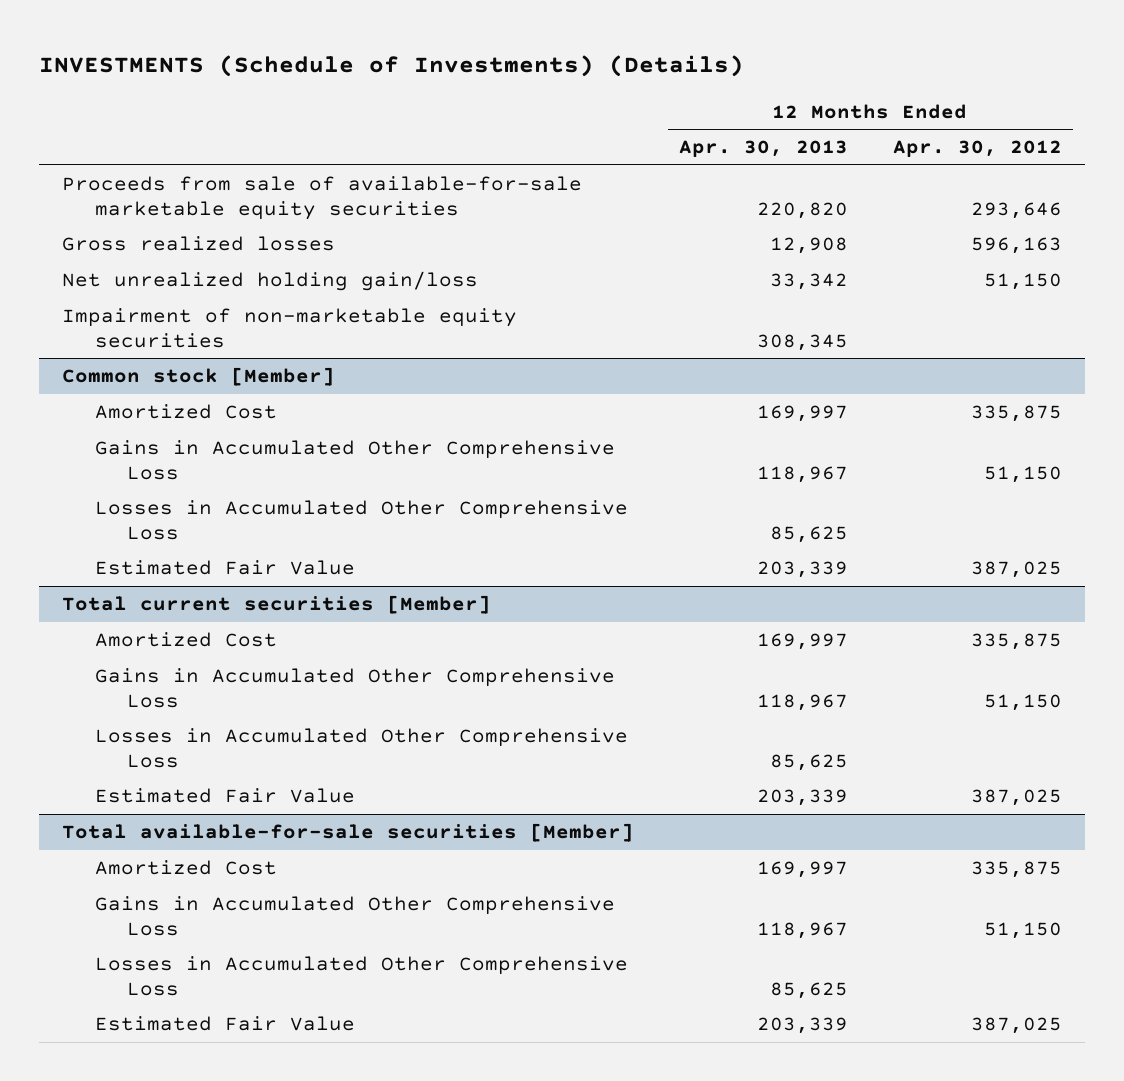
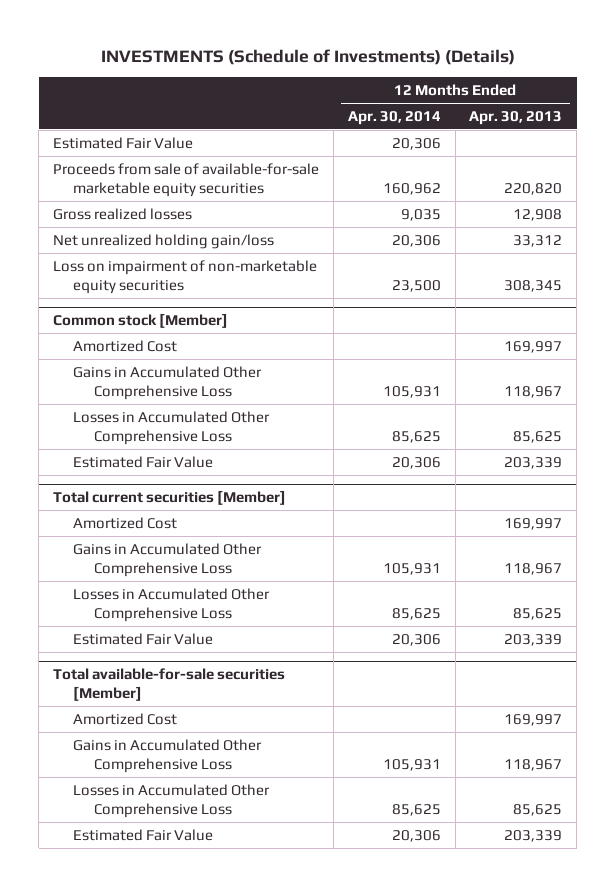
[893,140,1063,158] Apr. 30, 2012 -> none
none -> [347,110,441,125] Apr. 30, 2014
none -> [53,136,194,149] Estimated Fair Value
[769,273,848,291] 33,342 -> [513,234,563,247] 33,312
[61,308,517,348] Impairment of non-marketable equity securities -> [53,259,318,294] Loss on impairment of non-marketable equity securities

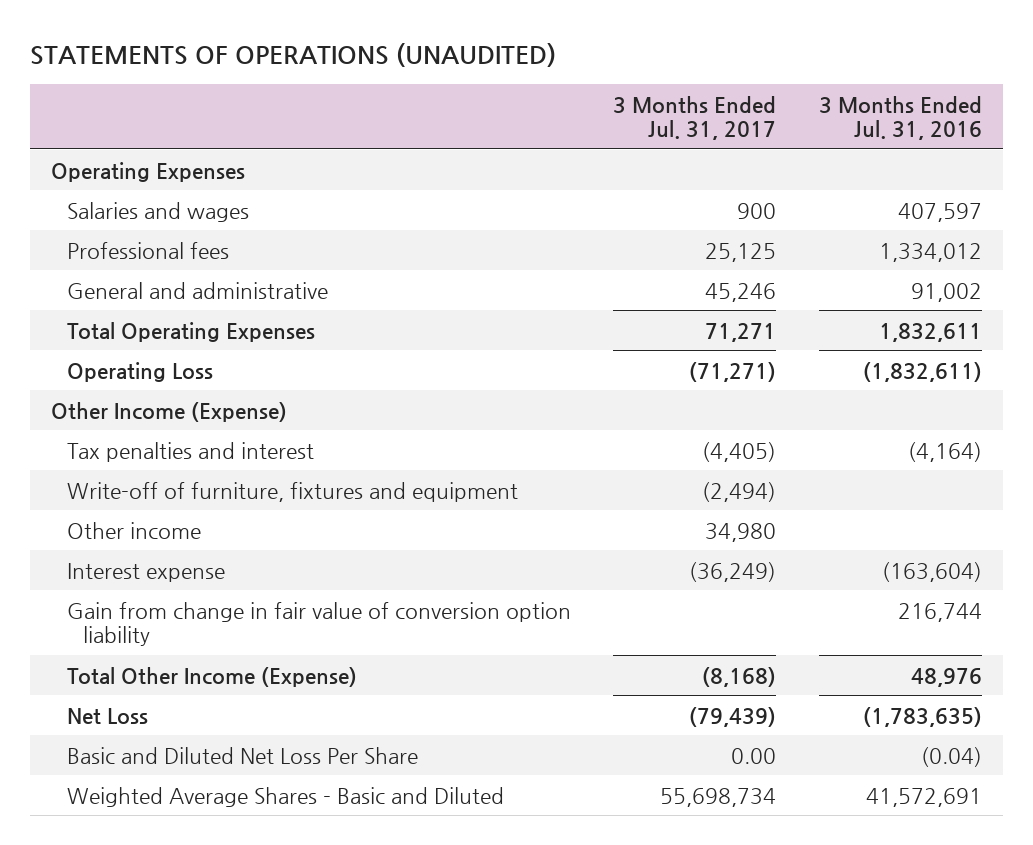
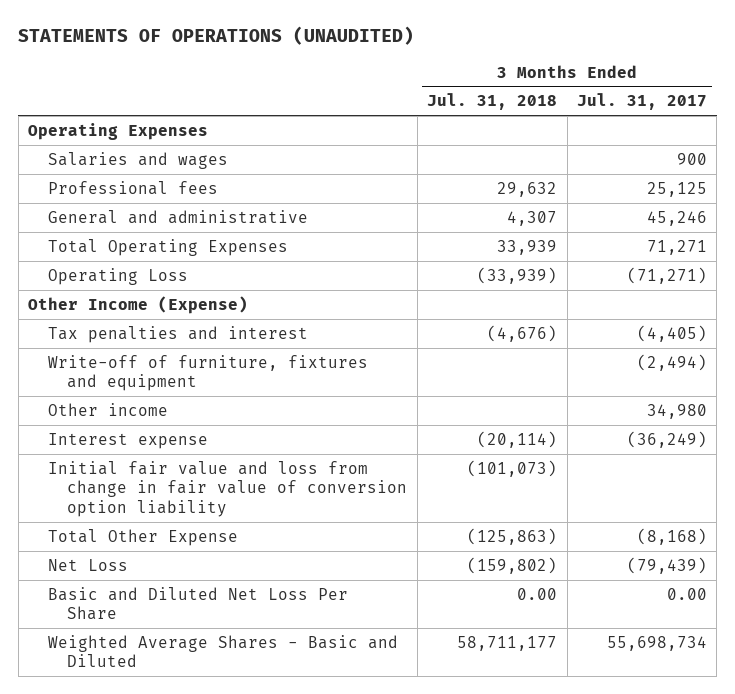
[818,95,982,141] 3 Months Ended Jul. 31, 2016 -> none
none -> [427,93,558,111] Jul. 31, 2018
[66,601,571,647] Gain from change in fair value of conversion option liability -> [47,460,408,517] Initial fair value and loss from change in fair value of conversion option liability
[66,666,357,687] Total Other Income (Expense) -> [47,528,238,546] Total Other Expense

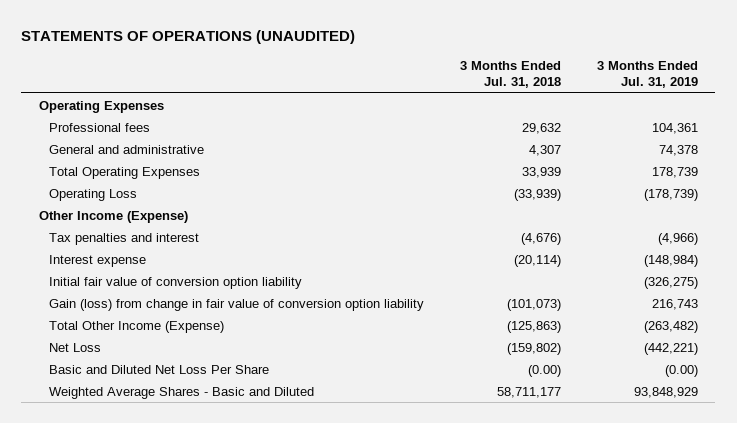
[576,93,707,111] Jul. 31, 2017 -> none
none -> [596,60,698,88] 3 Months Ended Jul. 31, 2019
[47,151,228,169] Salaries and wages -> none
[47,354,368,392] Write-off of furniture, fixtures and equipment -> none
[47,402,168,416] Other income -> none
none -> [49,276,303,289] Initial fair value of conversion option liability
[47,460,408,517] Initial fair value and loss from change in fair value of conversion option liability -> [49,298,425,311] Gain (loss) from change in fair value of conversion option liability
[47,528,238,546] Total Other Expense -> [49,320,225,333] Total Other Income (Expense)
[517,587,558,600] 0.00 -> [527,364,561,377] (0.00)

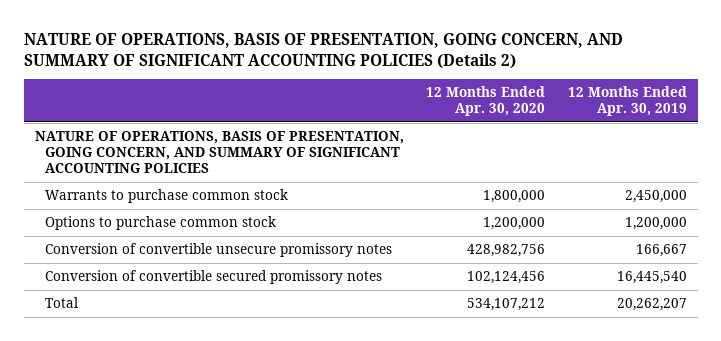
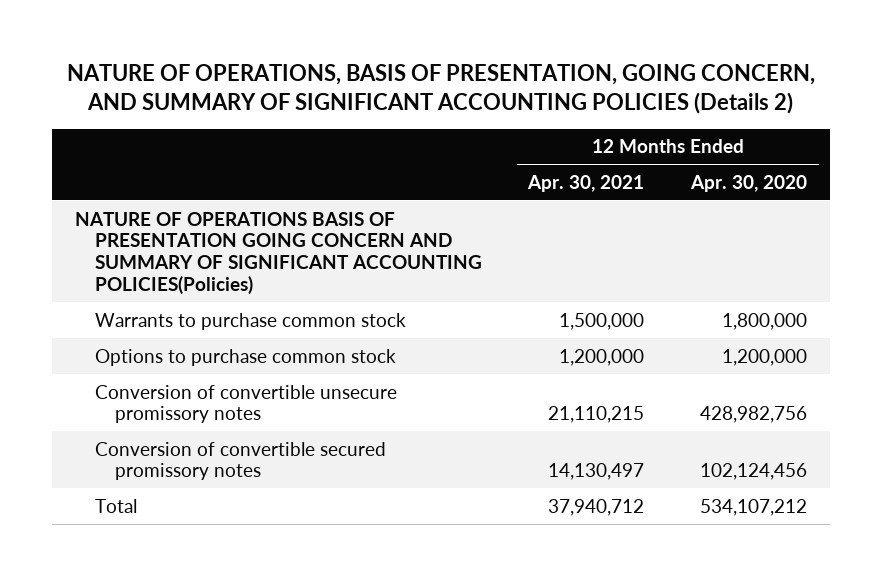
[567,86,687,117] 12 Months Ended Apr. 30, 2019 -> none
none -> [527,174,645,192] Apr. 30, 2021
[34,131,404,174] NATURE OF OPERATIONS, BASIS OF PRESENTATION, GOING CONCERN, AND SUMMARY OF SIGNIFICANT ACCOUNTING POLICIES -> [74,211,482,294] NATURE OF OPERATIONS BASIS OF PRESENTATION GOING CONCERN AND SUMMARY OF SIGNIFICANT ACCOUNTING POLICIES(Policies)

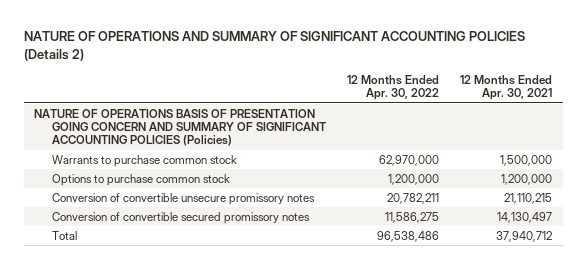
[66,63,815,114] NATURE OF OPERATIONS, BASIS OF PRESENTATION, GOING CONCERN, AND SUMMARY OF SIGNIFICANT ACCOUNTING POLICIES (Details 2) -> [23,31,525,62] NATURE OF OPERATIONS AND SUMMARY OF SIGNIFICANT ACCOUNTING POLICIES (Details 2)
[689,174,807,192] Apr. 30, 2020 -> none
none -> [347,74,440,101] 12 Months Ended Apr. 30, 2022
[74,211,482,294] NATURE OF OPERATIONS BASIS OF PRESENTATION GOING CONCERN AND SUMMARY OF SIGNIFICANT ACCOUNTING POLICIES(Policies) -> [34,108,327,147] NATURE OF OPERATIONS BASIS OF PRESENTATION GOING CONCERN AND SUMMARY OF SIGNIFICANT ACCOUNTING POLICIES (Policies)

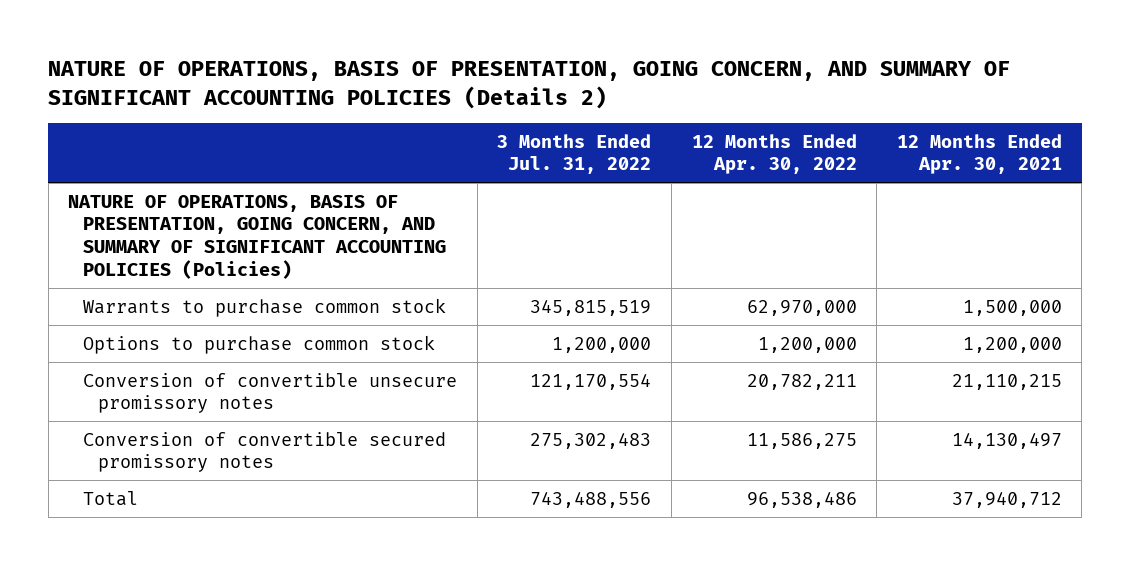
[23,31,525,62] NATURE OF OPERATIONS AND SUMMARY OF SIGNIFICANT ACCOUNTING POLICIES (Details 2) -> [48,61,1011,109] NATURE OF OPERATIONS, BASIS OF PRESENTATION, GOING CONCERN, AND SUMMARY OF SIGNIFICANT ACCOUNTING POLICIES (Details 2)
none -> [497,133,652,175] 3 Months Ended Jul. 31, 2022
[34,108,327,147] NATURE OF OPERATIONS BASIS OF PRESENTATION GOING CONCERN AND SUMMARY OF SIGNIFICANT ACCOUNTING POLICIES (Policies) -> [68,194,447,280] NATURE OF OPERATIONS, BASIS OF PRESENTATION, GOING CONCERN, AND SUMMARY OF SIGNIFICANT ACCOUNTING POLICIES (Policies)

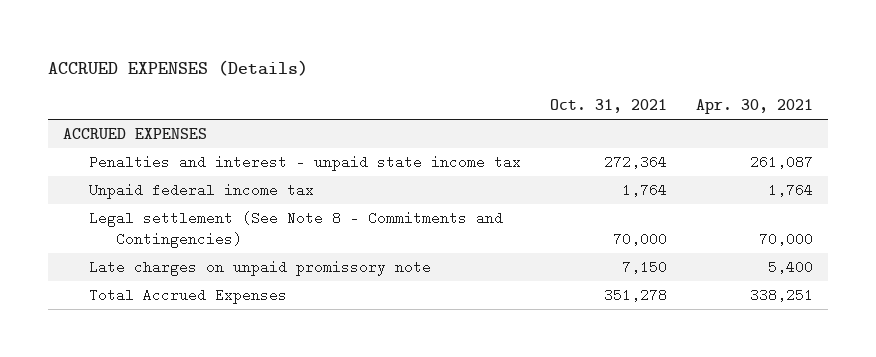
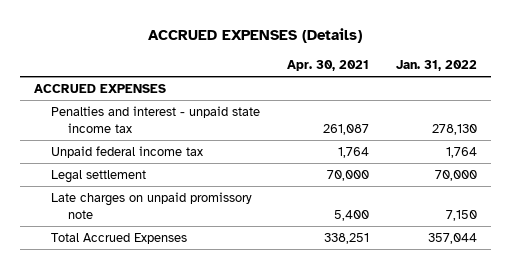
[550,99,668,114] Oct. 31, 2021 -> none
none -> [396,60,478,72] Jan. 31, 2022
[89,211,504,248] Legal settlement (See Note 8 - Commitments and Contingencies) -> [50,170,146,184] Legal settlement

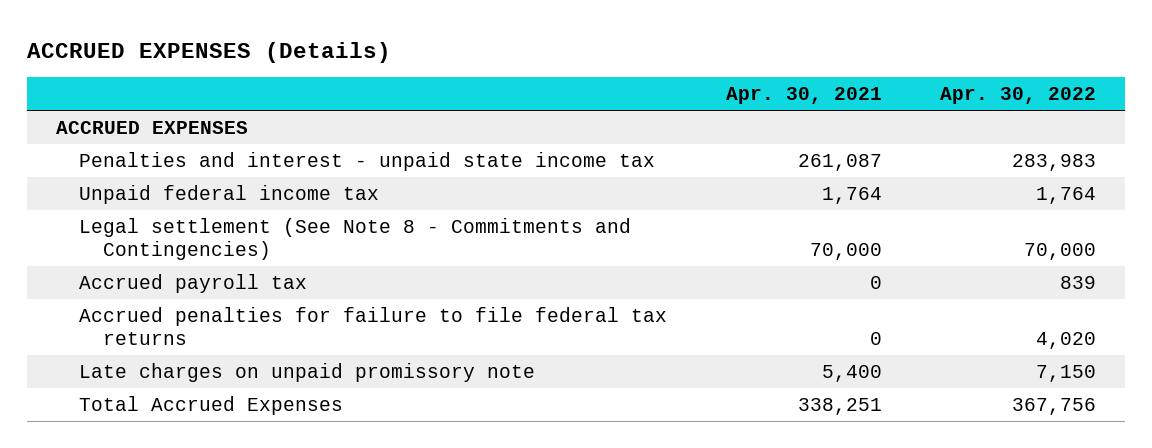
[396,60,478,72] Jan. 31, 2022 -> none
none -> [939,87,1096,105] Apr. 30, 2022
[50,170,146,184] Legal settlement -> [79,218,632,260] Legal settlement (See Note 8 - Commitments and Contingencies)
none -> [79,274,308,294] Accrued payroll tax
none -> [79,307,668,345] Accrued penalties for failure to file federal tax returns

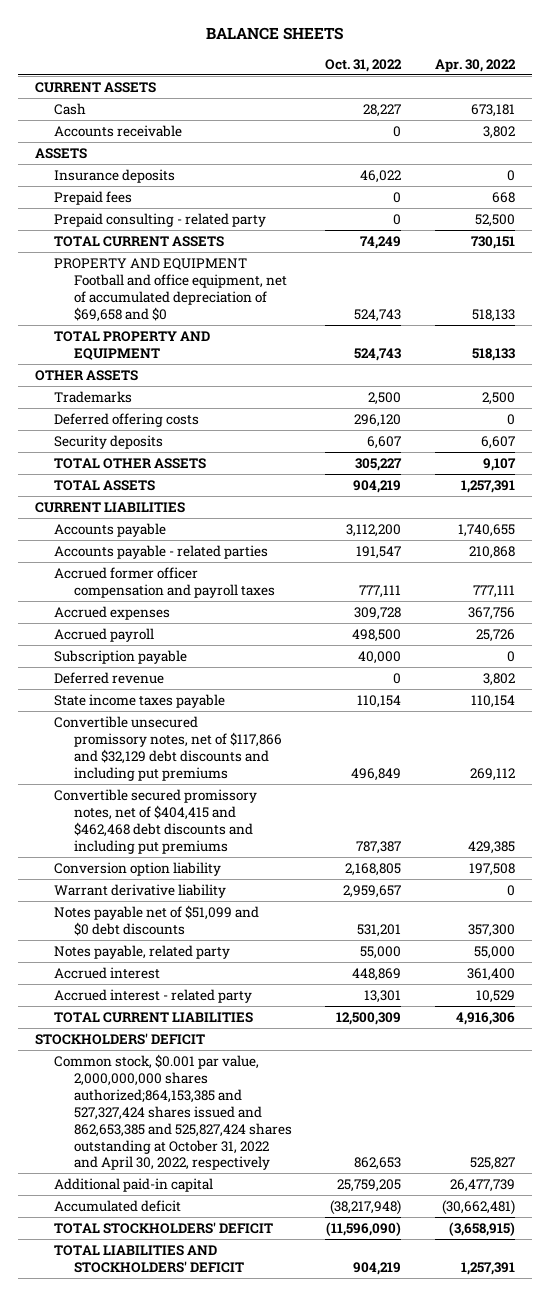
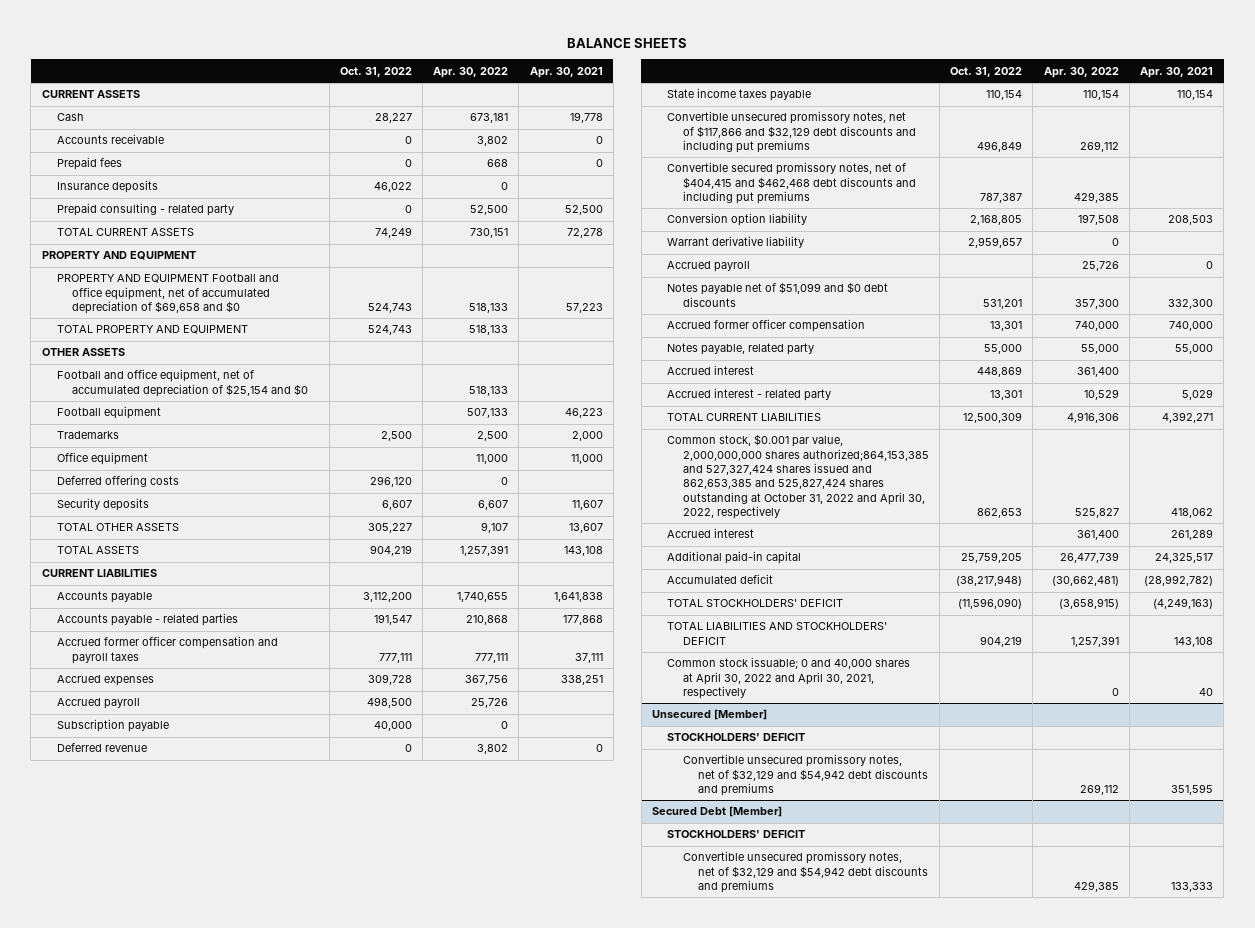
none -> [529,66,603,78] Apr. 30, 2021
[35,147,88,159] ASSETS -> none
[54,168,176,183] Insurance deposits -> [57,180,159,194] Insurance deposits
none -> [41,251,196,261] PROPERTY AND EQUIPMENT
none -> [57,369,309,397] Football and office equipment, net of accumulated depreciation of $25,154 and $0
none -> [57,406,162,420] Football equipment
none -> [57,452,149,466] Office equipment
none -> [667,261,751,273] Accrued payroll
none -> [667,319,866,333] Accrued former officer compensation
[35,1032,206,1045] STOCKHOLDERS' DEFICIT -> none
none -> [667,528,755,539] Accrued interest
none -> [667,657,911,700] Common stock issuable; 0 and 40,000 shares at April 30, 2022 and April 30, 2021, respectively
none -> [651,709,767,721] Unsecured [Member]
none -> [667,733,806,742] STOCKHOLDERS' DEFICIT
none -> [682,754,929,797] Convertible unsecured promissory notes, net of $32,129 and $54,942 debt discounts and premiums
none -> [651,806,782,818] Secured Debt [Member]
none -> [667,830,806,839] STOCKHOLDERS' DEFICIT
none -> [682,851,929,894] Convertible unsecured promissory notes, net of $32,129 and $54,942 debt discounts and premiums

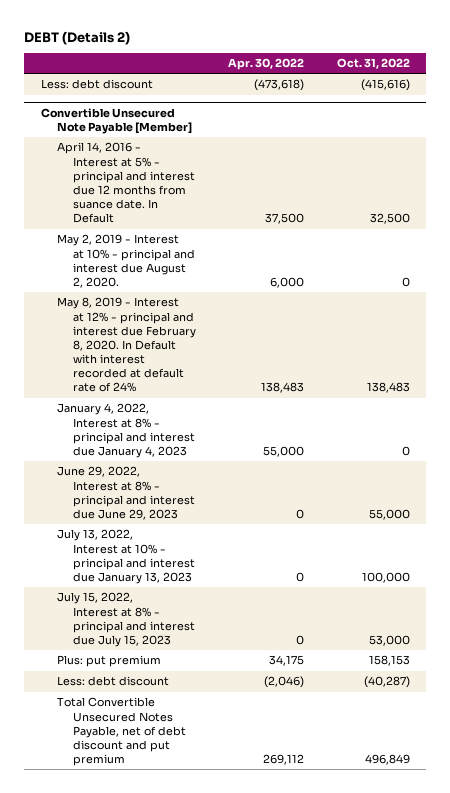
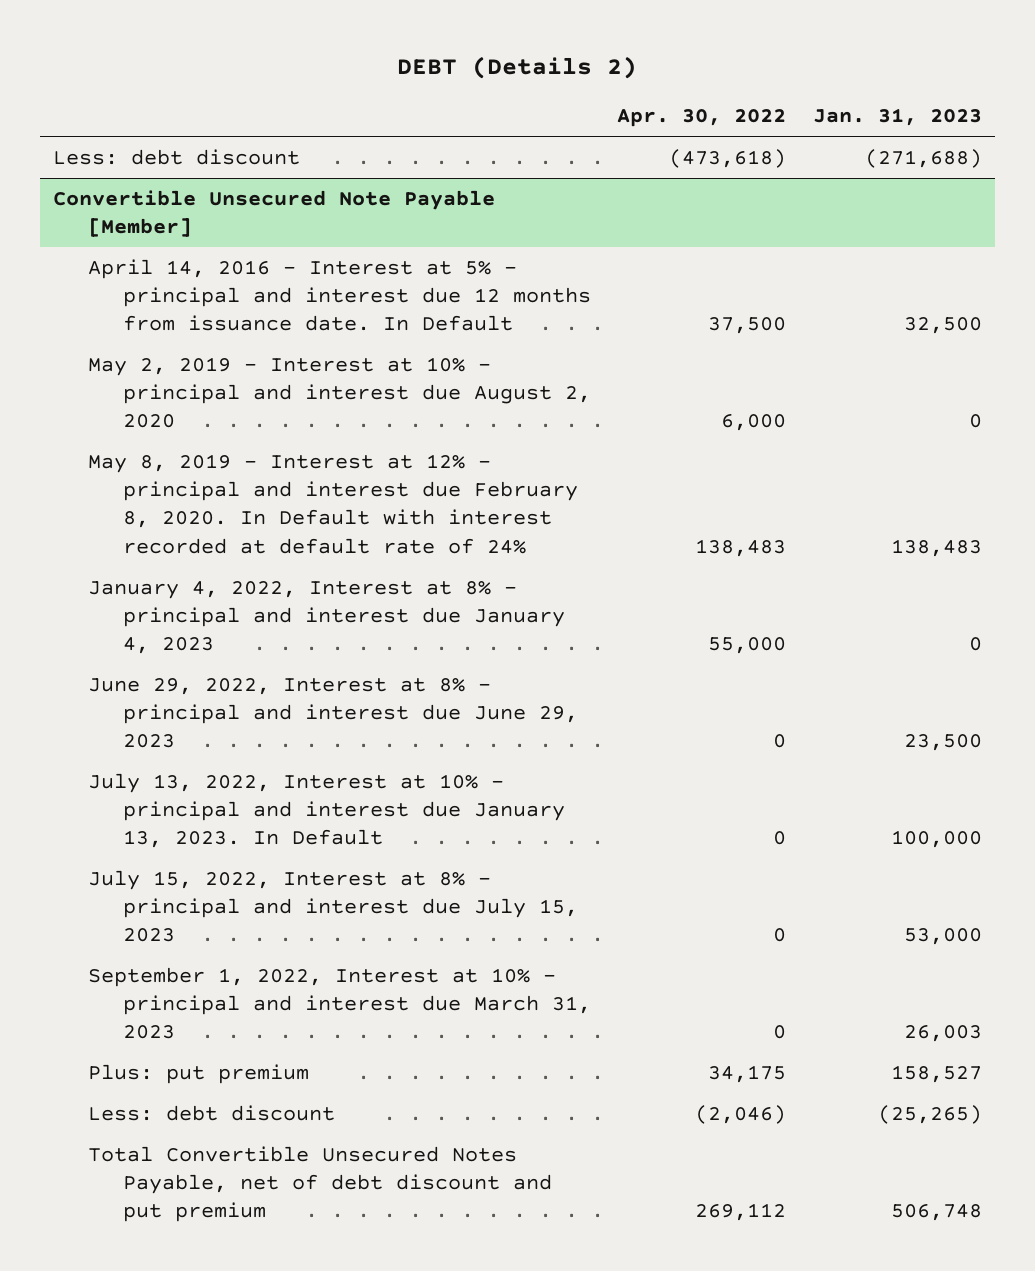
[336,58,410,70] Oct. 31, 2022 -> none
none -> [813,108,983,127] Jan. 31, 2023
[56,142,195,224] April 14, 2016 - Interest at 5% - principal and interest due 12 months from suance date. In Default -> [87,258,591,332] April 14, 2016 - Interest at 5% - principal and interest due 12 months from issuance date. In Default
[56,234,195,288] May 2, 2019 - Interest at 10% - principal and interest due August 2, 2020. -> [87,356,591,429] May 2, 2019 - Interest at 10% - principal and interest due August 2, 2020
[56,529,195,584] July 13, 2022, Interest at 10% - principal and interest due January 13, 2023 -> [87,772,565,849] July 13, 2022, Interest at 10% - principal and interest due January 13, 2023. In Default
none -> [87,966,591,1040] September 1, 2022, Interest at 10% - principal and interest due March 31, 2023

